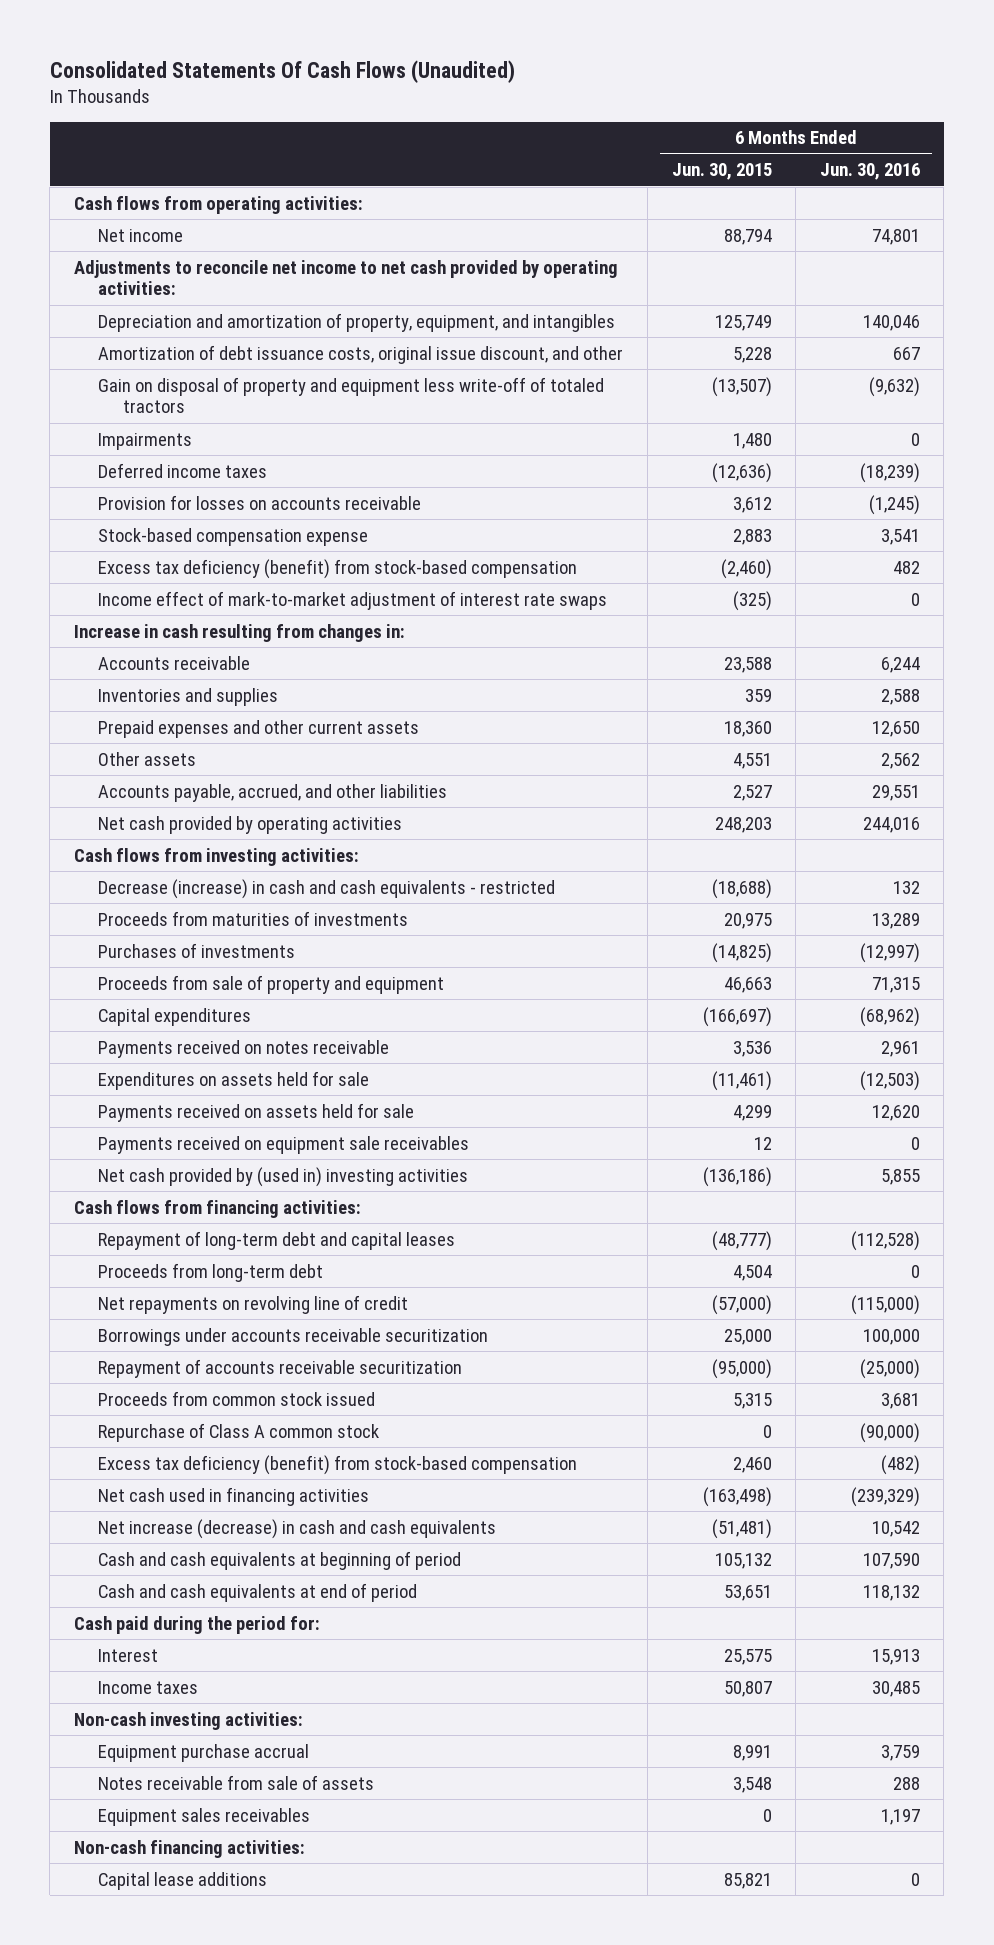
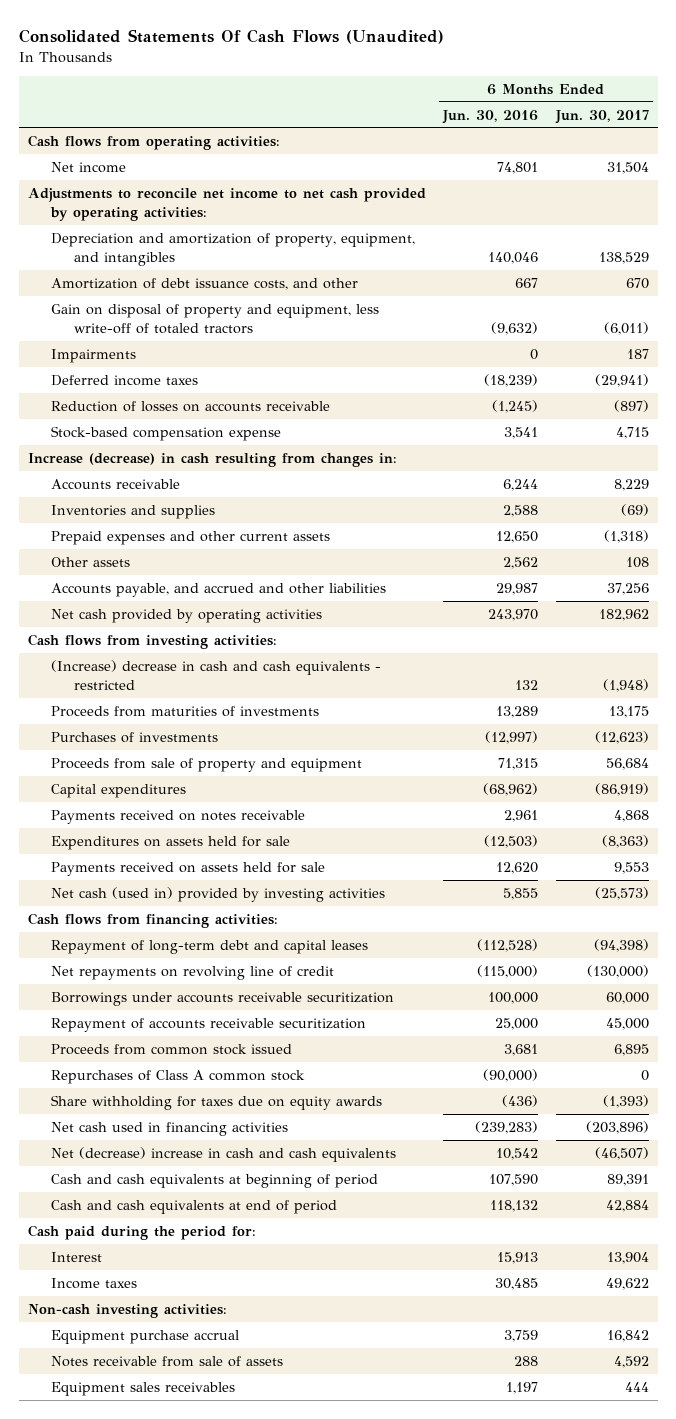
[671,163,772,181] Jun. 30, 2015 -> none
none -> [554,109,649,124] Jun. 30, 2017
[98,344,624,364] Amortization of debt issuance costs, original issue discount, and other -> [51,277,359,290] Amortization of debt issuance costs, and other
[98,376,605,414] Gain on disposal of property and equipment less write-off of totaled tractors -> [51,303,380,334] Gain on disposal of property and equipment, less write-off of totaled tractors
[98,494,422,510] Provision for losses on accounts receivable -> [51,400,331,412] Reduction of losses on accounts receivable
[98,558,578,579] Excess tax deficiency (benefit) from stock-based compensation -> none
[98,590,608,610] Income effect of mark-to-market adjustment of interest rate swaps -> none
[73,623,405,642] Increase in cash resulting from changes in: -> [27,452,397,467] Increase (decrease) in cash resulting from changes in:
[98,783,448,802] Accounts payable, accrued, and other liabilities -> [51,582,387,597] Accounts payable, and accrued and other liabilities
[871,784,920,801] 29,551 -> [496,582,539,595] 29,987
[862,816,920,833] 244,016 -> [488,608,539,621] 243,970
[98,878,556,899] Decrease (increase) in cash and cash equivalents - restricted -> [51,659,382,690] (Increase) decrease in cash and cash equivalents - restricted
[98,1135,470,1154] Payments received on equipment sale receivables -> none
[98,1166,469,1187] Net cash provided by (used in) investing activities -> [51,886,386,902] Net cash (used in) provided by investing activities
[98,1262,324,1282] Proceeds from long-term debt -> none
[859,1358,920,1379] (25,000) -> [495,1017,539,1030] 25,000
[98,1454,578,1475] Excess tax deficiency (benefit) from stock-based compensation -> none
[98,1422,380,1442] Repurchase of Class A common stock -> [51,1069,306,1084] Repurchases of Class A common stock
none -> [51,1094,383,1110] Share withholding for taxes due on equity awards
[850,1486,920,1507] (239,329) -> [475,1120,539,1134] (239,283)
[98,1518,497,1539] Net increase (decrease) in cash and cash equivalents -> [51,1146,397,1162] Net (decrease) increase in cash and cash equivalents
[73,1839,305,1858] Non-cash financing activities: -> none
[98,1871,268,1890] Capital lease additions -> none

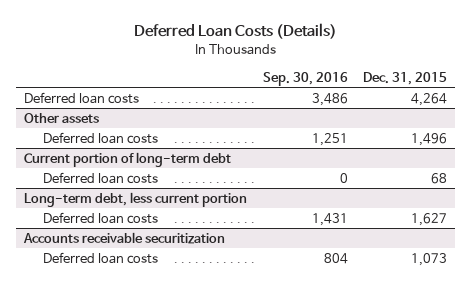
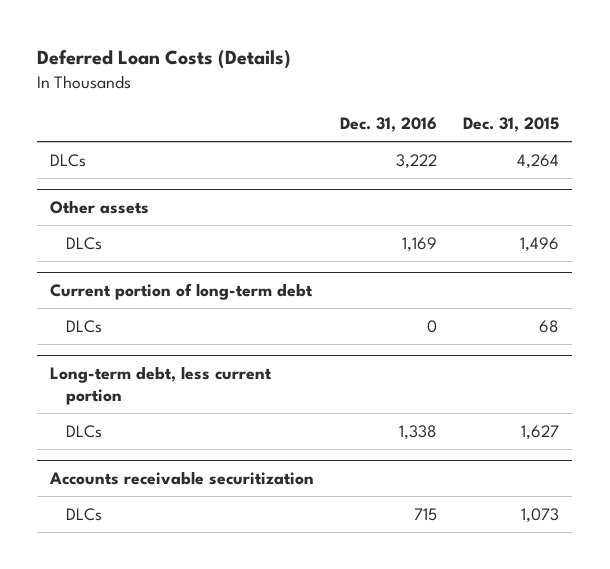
[262,71,348,86] Sep. 30, 2016 -> none
none -> [340,116,438,132] Dec. 31, 2016
[23,91,139,104] Deferred loan costs -> [50,153,87,167] DLCs
[42,131,158,144] Deferred loan costs -> [65,236,102,250] DLCs
[42,171,158,184] Deferred loan costs -> [65,319,102,333] DLCs
[42,211,158,224] Deferred loan costs -> [65,424,102,438] DLCs
[42,251,158,264] Deferred loan costs -> [65,507,102,521] DLCs

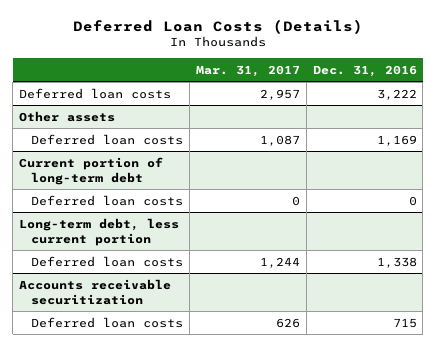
[463,116,560,132] Dec. 31, 2015 -> none
none -> [195,64,300,77] Mar. 31, 2017
[50,153,87,167] DLCs -> [19,87,172,99] Deferred loan costs
[65,236,102,250] DLCs -> [30,133,183,145] Deferred loan costs
[65,319,102,333] DLCs -> [30,194,183,206] Deferred loan costs
[65,424,102,438] DLCs -> [30,255,183,267] Deferred loan costs
[65,507,102,521] DLCs -> [30,316,183,328] Deferred loan costs

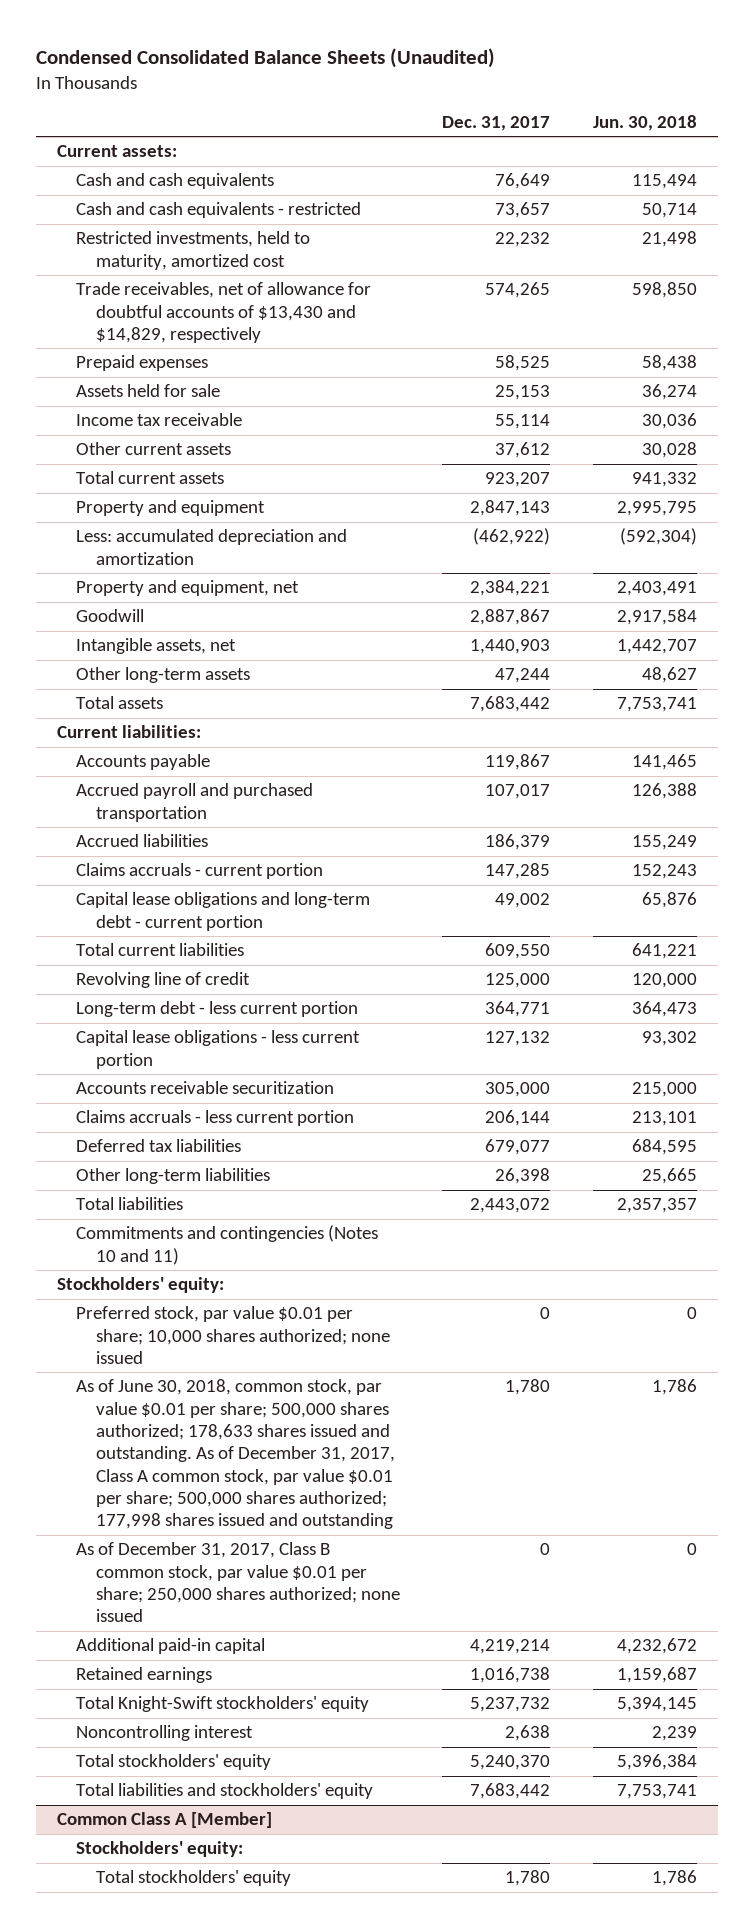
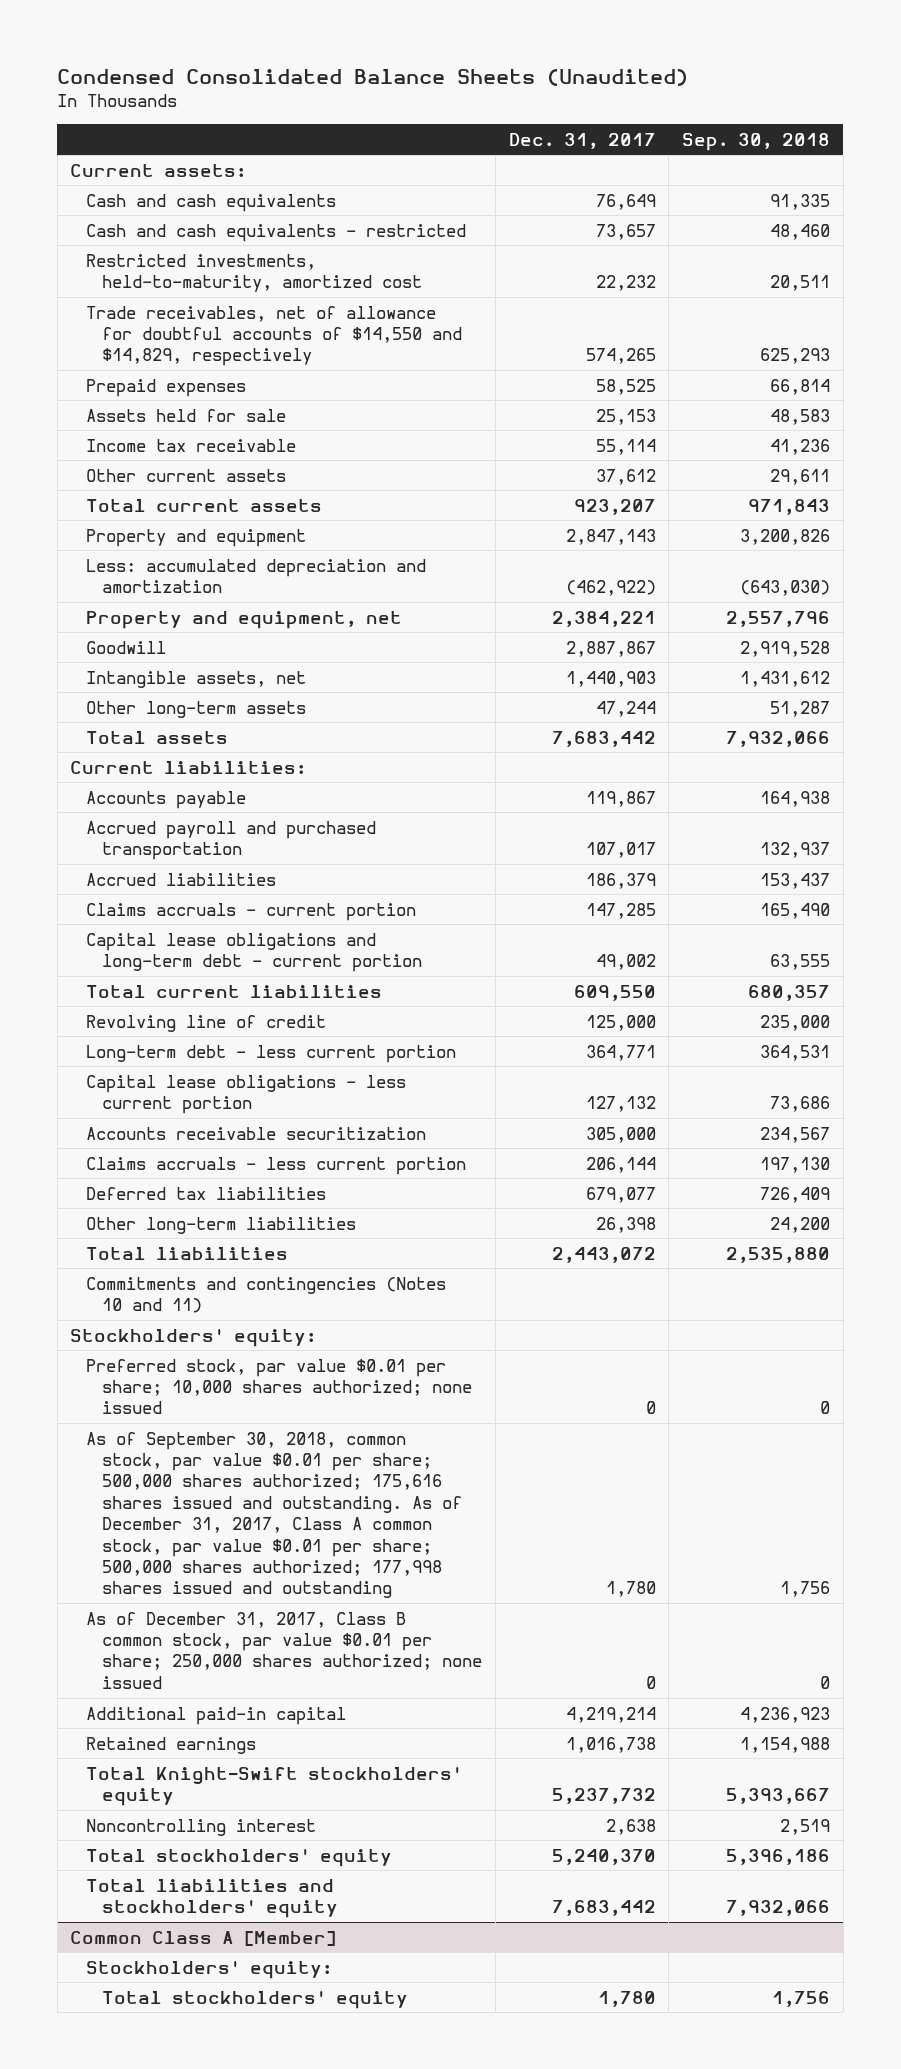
[592,114,697,131] Jun. 30, 2018 -> none
none -> [682,132,831,151] Sep. 30, 2018
[76,231,311,270] Restricted investments, held to maturity, amortized cost -> [86,253,423,293] Restricted investments, held-to-maturity, amortized cost
[76,282,372,344] Trade receivables, net of allowance for doubtful accounts of $13,430 and $14,829, respectively -> [86,305,463,367] Trade receivables, net of allowance for doubtful accounts of $14,550 and $14,829, respectively
[76,1379,395,1530] As of June 30, 2018, common stock, par value $0.01 per share; 500,000 shares authorized; 178,633 shares issued and outstanding. As of December 31, 2017, Class A common stock, par value $0.01 per share; 500,000 shares authorized; 177,998 shares issued and outstanding -> [86,1431,463,1599] As of September 30, 2018, common stock, par value $0.01 per share; 500,000 shares authorized; 175,616 shares issued and outstanding. As of December 31, 2017, Class A common stock, par value $0.01 per share; 500,000 shares authorized; 177,998 shares issued and outstanding

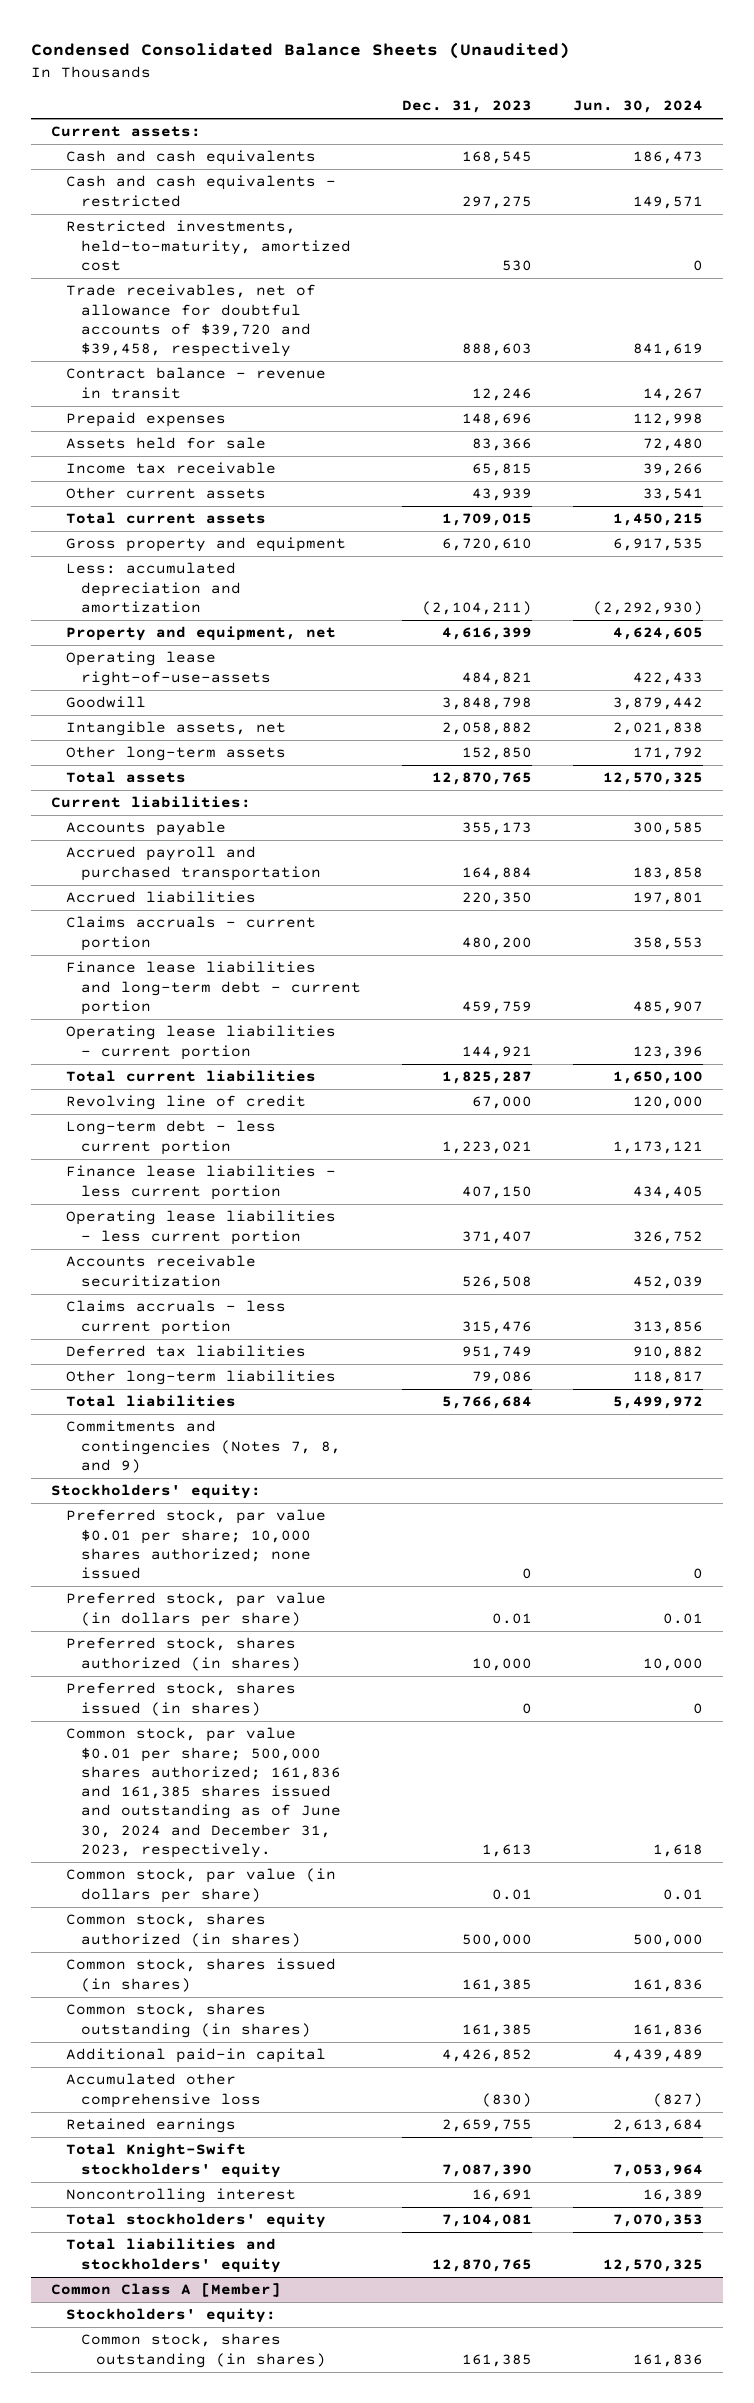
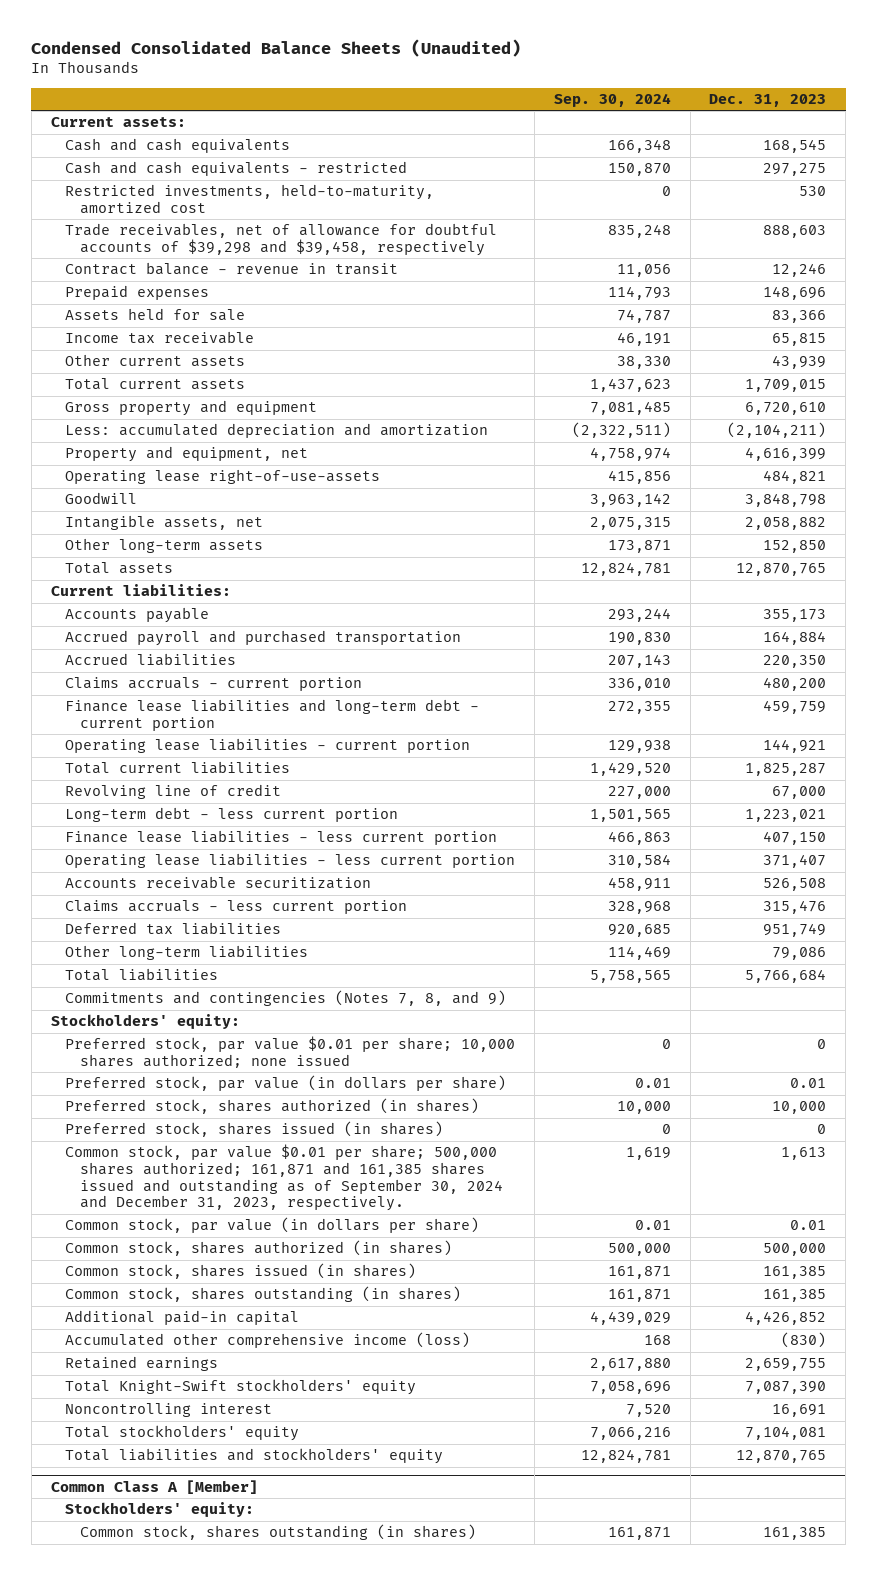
[572,100,703,114] Jun. 30, 2024 -> none
none -> [553,92,671,107] Sep. 30, 2024
[66,284,317,358] Trade receivables, net of allowance for doubtful accounts of $39,720 and $39,458, respectively -> [65,223,498,257] Trade receivables, net of allowance for doubtful accounts of $39,298 and $39,458, respectively
[66,1727,342,1858] Common stock, par value $0.01 per share; 500,000 shares authorized; 161,836 and 161,385 shares issued and outstanding as of June 30, 2024 and December 31, 2023, respectively. -> [65,1144,503,1212] Common stock, par value $0.01 per share; 500,000 shares authorized; 161,871 and 161,385 shares issued and outstanding as of September 30, 2024 and December 31, 2023, respectively.
[66,2073,262,2108] Accumulated other comprehensive loss -> [65,1332,471,1349] Accumulated other comprehensive income (loss)

